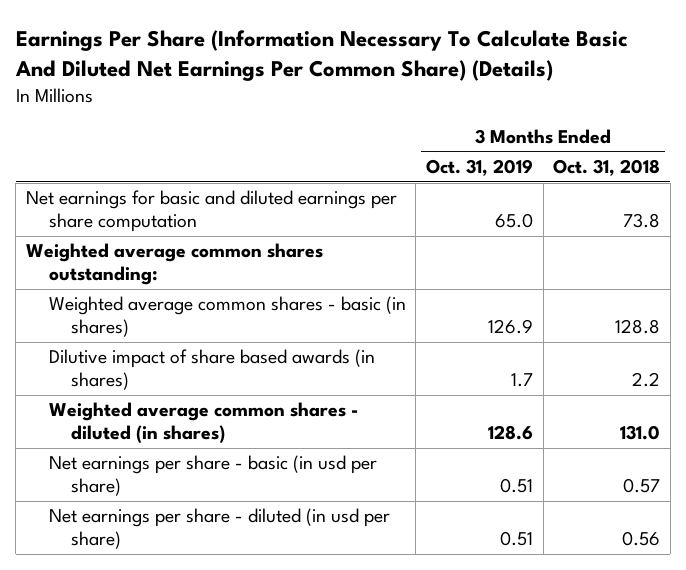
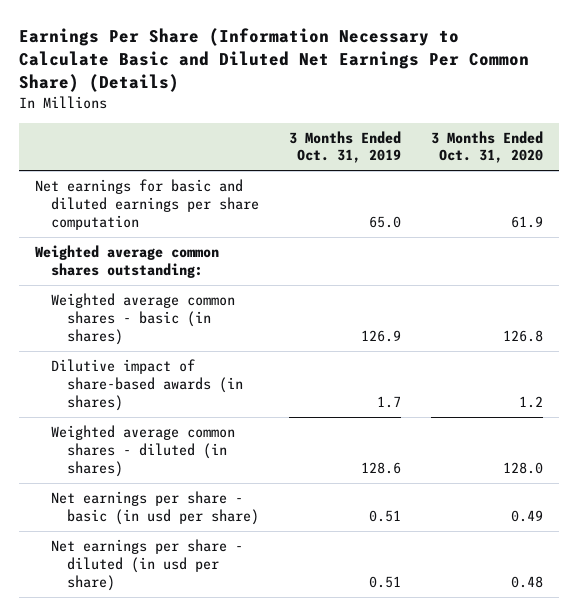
[14,30,628,82] Earnings Per Share (Information Necessary To Calculate Basic And Diluted Net Earnings Per Common Share) (Details) -> [19,28,530,92] Earnings Per Share (Information Necessary to Calculate Basic and Diluted Net Earnings Per Common Share) (Details)
[553,159,661,177] Oct. 31, 2018 -> none
none -> [431,130,544,164] 3 Months Ended Oct. 31, 2020
[48,349,375,391] Dilutive impact of share based awards (in shares) -> [50,358,243,411] Dilutive impact of share-based awards (in shares)

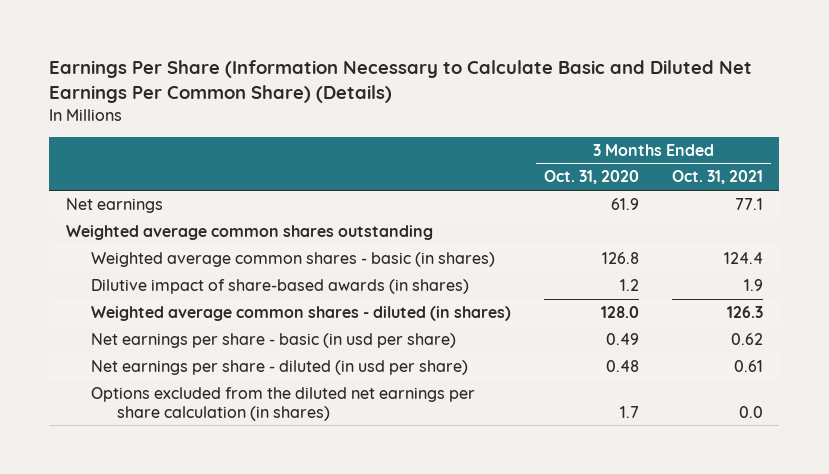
[289,130,402,164] 3 Months Ended Oct. 31, 2019 -> none
none -> [671,170,763,185] Oct. 31, 2021
[34,178,259,230] Net earnings for basic and diluted earnings per share computation -> [65,198,163,214] Net earnings
[34,244,219,278] Weighted average common shares outstanding: -> [65,225,433,241] Weighted average common shares outstanding
none -> [91,387,476,421] Options excluded from the diluted net earnings per share calculation (in shares)

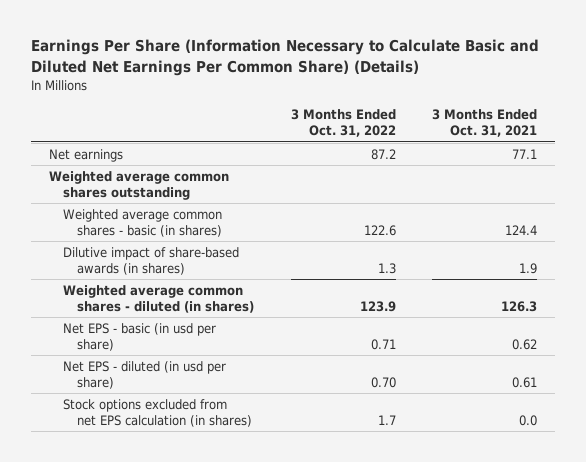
[544,170,640,185] Oct. 31, 2020 -> none
none -> [290,108,396,138] 3 Months Ended Oct. 31, 2022
[91,333,457,349] Net earnings per share - basic (in usd per share) -> [63,322,217,352] Net EPS - basic (in usd per share)
[91,360,469,376] Net earnings per share - diluted (in usd per share) -> [63,360,227,390] Net EPS - diluted (in usd per share)
[91,387,476,421] Options excluded from the diluted net earnings per share calculation (in shares) -> [63,398,253,428] Stock options excluded from net EPS calculation (in shares)

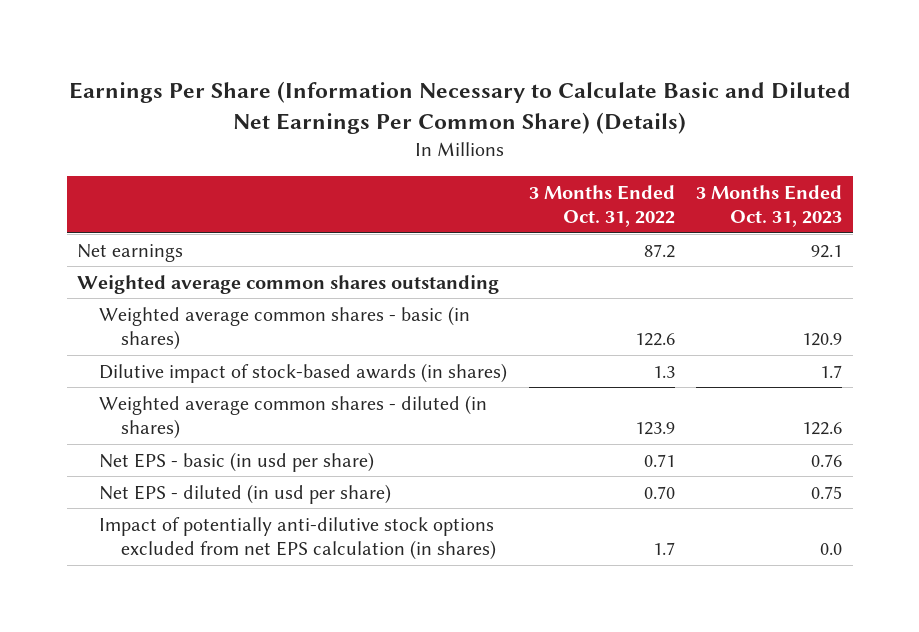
[432,108,538,138] 3 Months Ended Oct. 31, 2021 -> none
none -> [696,184,843,228] 3 Months Ended Oct. 31, 2023
[63,246,240,276] Dilutive impact of share-based awards (in shares) -> [99,362,508,383] Dilutive impact of stock-based awards (in shares)
[63,398,253,428] Stock options excluded from net EPS calculation (in shares) -> [99,516,496,561] Impact of potentially anti-dilutive stock options excluded from net EPS calculation (in shares)

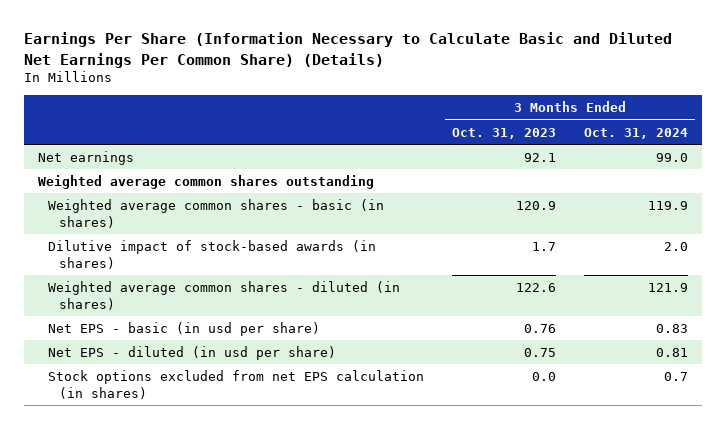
[528,184,675,228] 3 Months Ended Oct. 31, 2022 -> none
none -> [584,127,689,139] Oct. 31, 2024
[99,516,496,561] Impact of potentially anti-dilutive stock options excluded from net EPS calculation (in shares) -> [48,369,425,399] Stock options excluded from net EPS calculation (in shares)

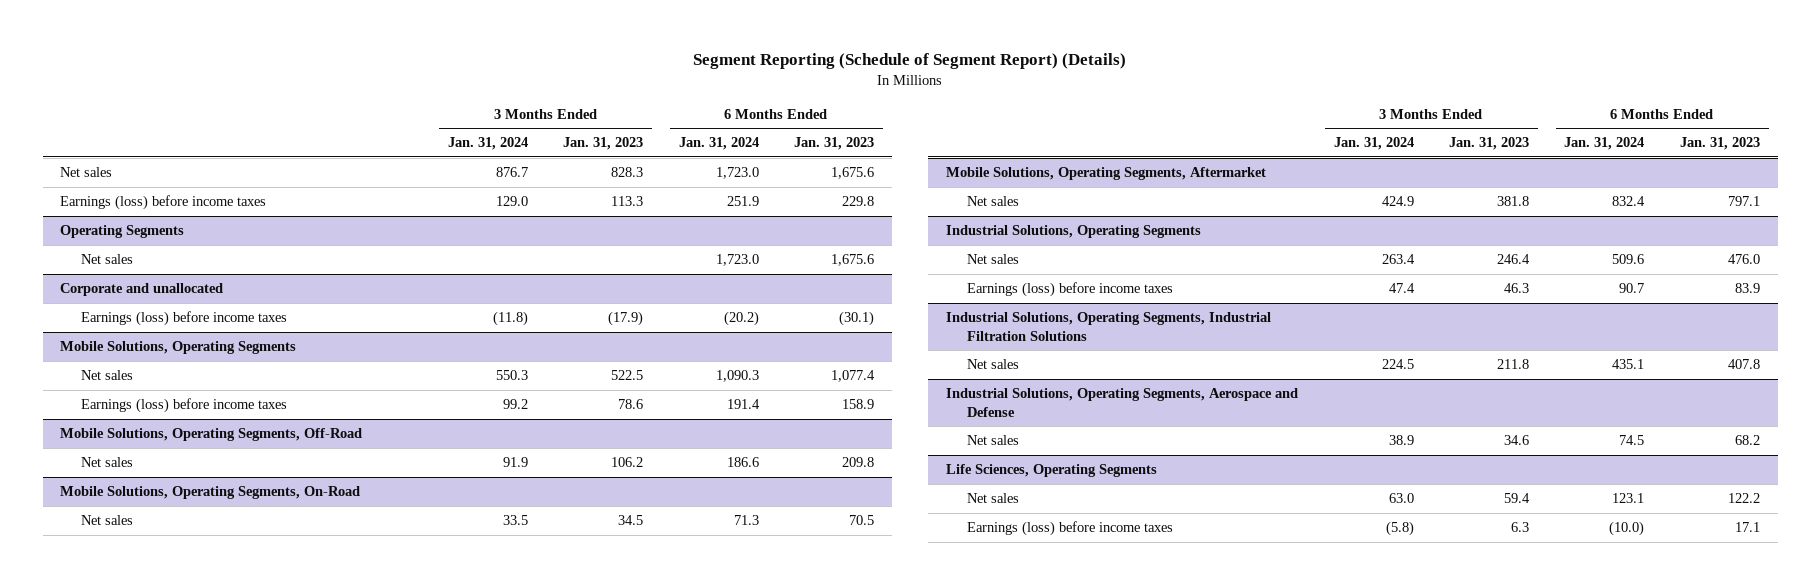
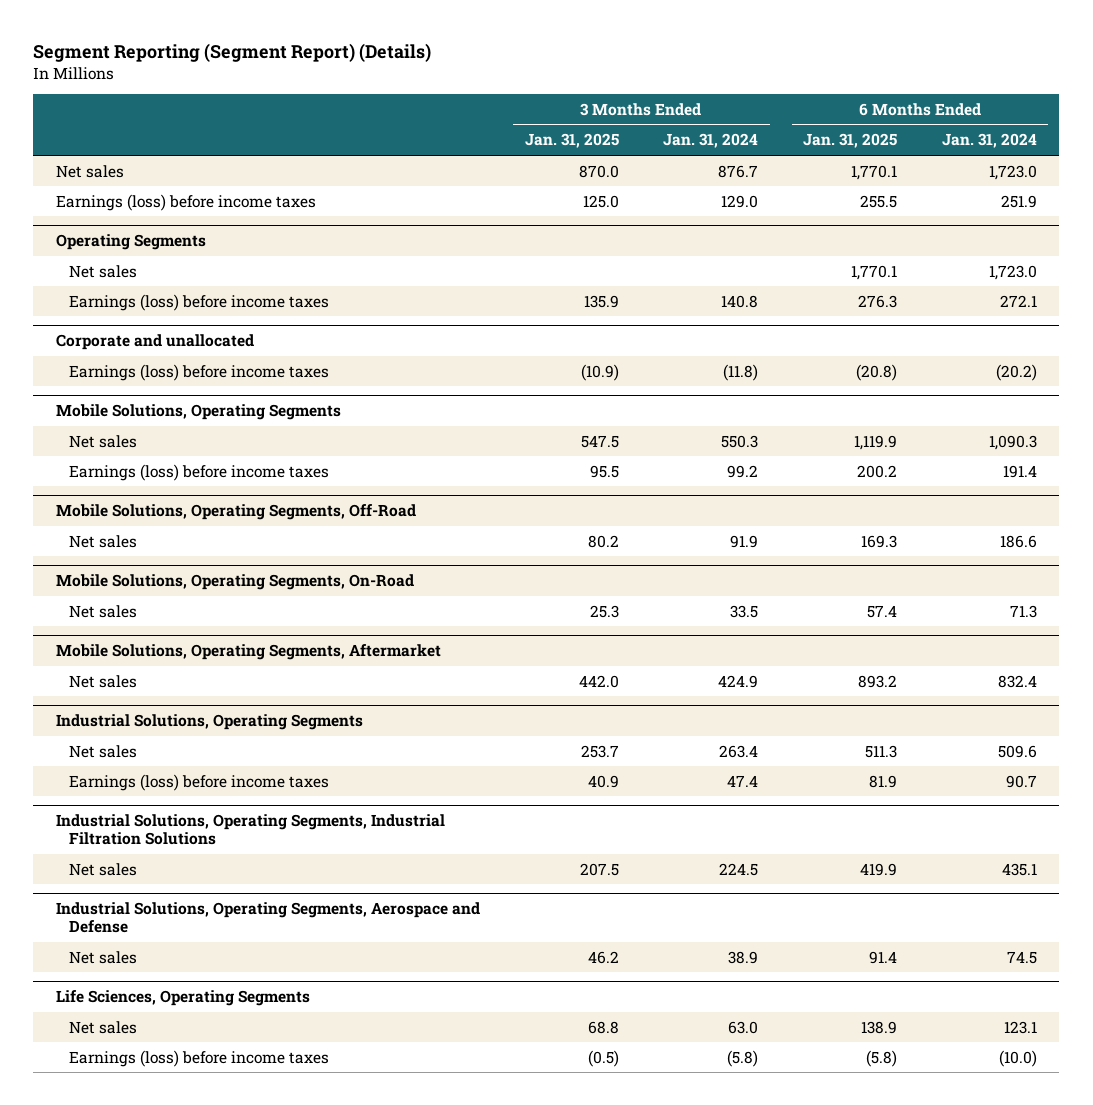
[693,53,1127,70] Segment Reporting (Schedule of Segment Report) (Details) -> [33,42,432,62] Segment Reporting (Segment Report) (Details)
[563,137,644,151] Jan. 31, 2023 -> none
[794,137,875,151] Jan. 31, 2023 -> none
none -> [524,133,619,149] Jan. 31, 2025
none -> [803,133,898,149] Jan. 31, 2025
none -> [68,293,329,311] Earnings (loss) before income taxes

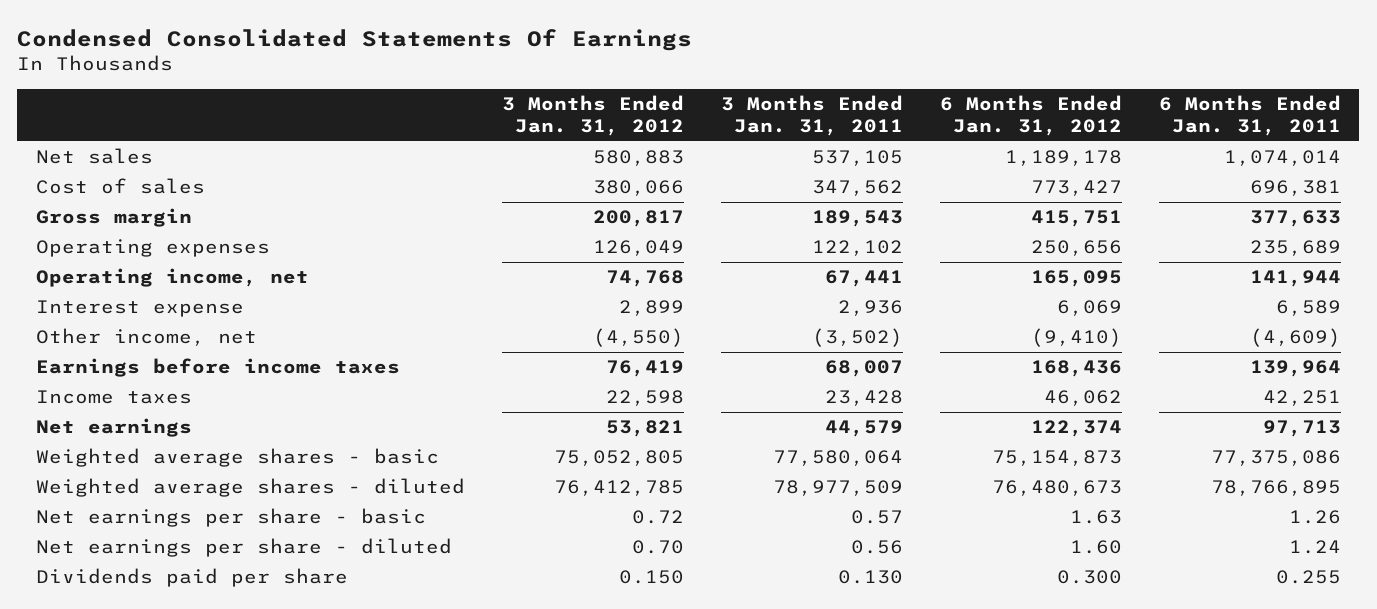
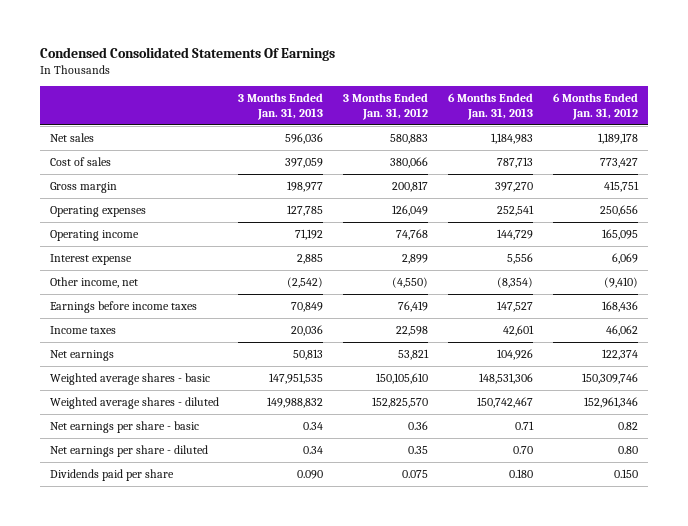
[720,94,903,137] 3 Months Ended Jan. 31, 2011 -> none
[1158,94,1341,137] 6 Months Ended Jan. 31, 2011 -> none
none -> [238,93,324,121] 3 Months Ended Jan. 31, 2013
none -> [448,93,534,121] 6 Months Ended Jan. 31, 2013
[35,268,309,288] Operating income, net -> [49,229,139,241] Operating income
[553,450,684,467] 75,052,805 -> [376,372,429,384] 150,105,610
[991,450,1122,467] 75,154,873 -> [582,372,639,384] 150,309,746
[553,480,684,497] 76,412,785 -> [372,396,429,408] 152,825,570
[991,480,1122,497] 76,480,673 -> [584,396,639,408] 152,961,346
[631,510,684,525] 0.72 -> [408,420,429,430] 0.36
[1069,510,1122,525] 1.63 -> [618,421,639,430] 0.82
[631,540,684,555] 0.70 -> [408,445,429,454] 0.35
[1069,540,1122,555] 1.60 -> [618,445,639,454] 0.80
[618,570,684,585] 0.150 -> [402,469,429,478] 0.075
[1056,570,1122,585] 0.300 -> [614,468,639,478] 0.150

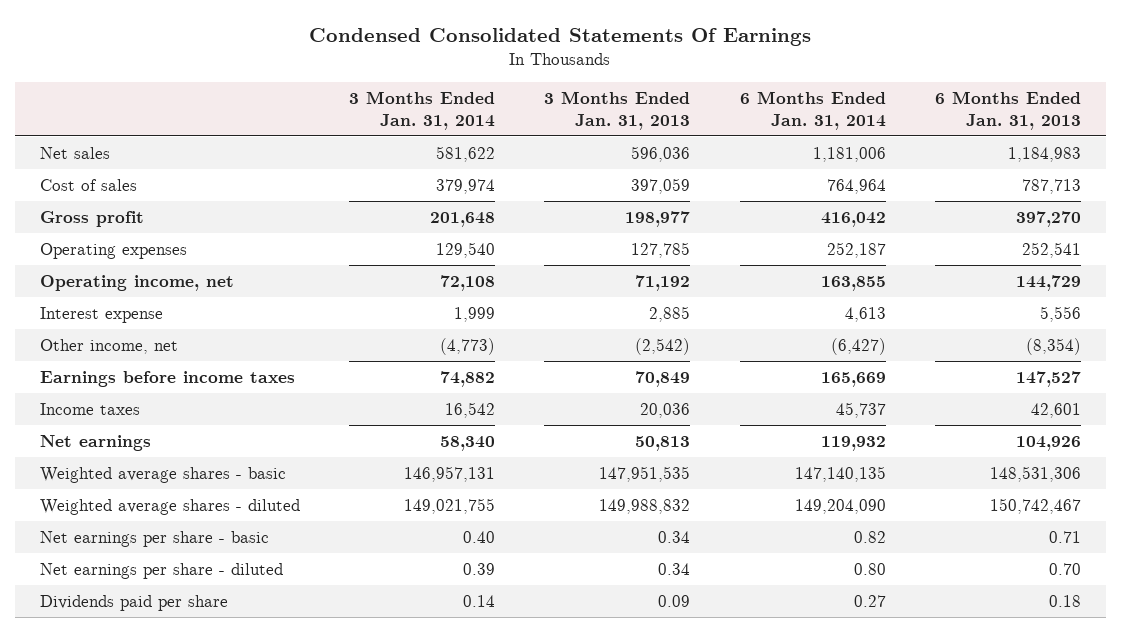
[343,93,429,121] 3 Months Ended Jan. 31, 2012 -> none
[553,93,639,121] 6 Months Ended Jan. 31, 2012 -> none
none -> [348,90,495,130] 3 Months Ended Jan. 31, 2014
none -> [739,90,886,130] 6 Months Ended Jan. 31, 2014
[49,181,117,193] Gross margin -> [39,210,144,227] Gross profit
[49,229,139,241] Operating income -> [39,274,234,291] Operating income, net
[297,469,324,479] 0.090 -> [658,594,691,607] 0.09
[509,468,534,478] 0.180 -> [1048,594,1081,607] 0.18

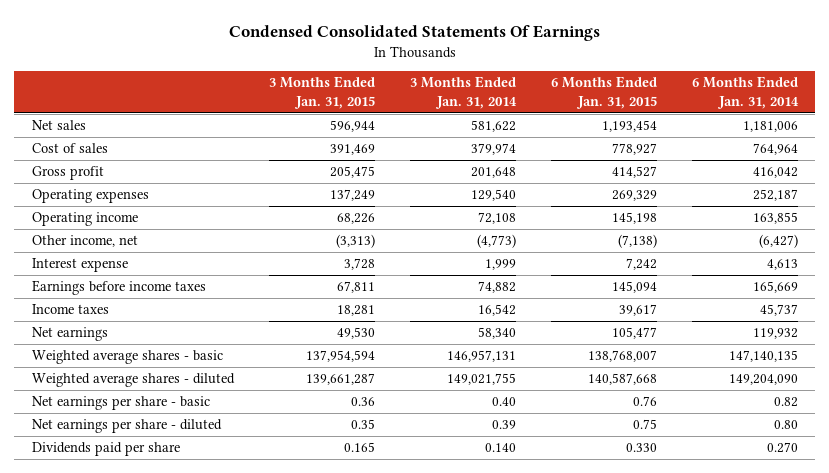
[544,90,691,130] 3 Months Ended Jan. 31, 2013 -> none
[934,90,1081,130] 6 Months Ended Jan. 31, 2013 -> none
none -> [268,76,375,110] 3 Months Ended Jan. 31, 2015
none -> [550,76,657,110] 6 Months Ended Jan. 31, 2015
[39,274,234,291] Operating income, net -> [31,212,138,227] Operating income
[39,306,163,323] Interest expense -> [31,258,128,273] Interest expense
[462,594,495,607] 0.14 -> [484,443,516,453] 0.140
[853,594,886,607] 0.27 -> [766,442,798,454] 0.270

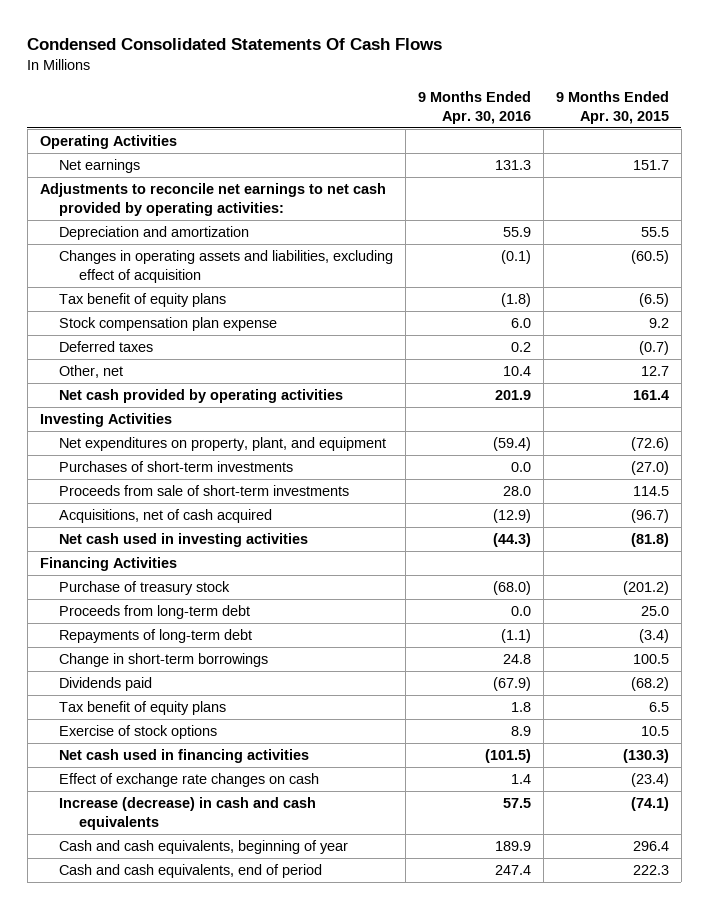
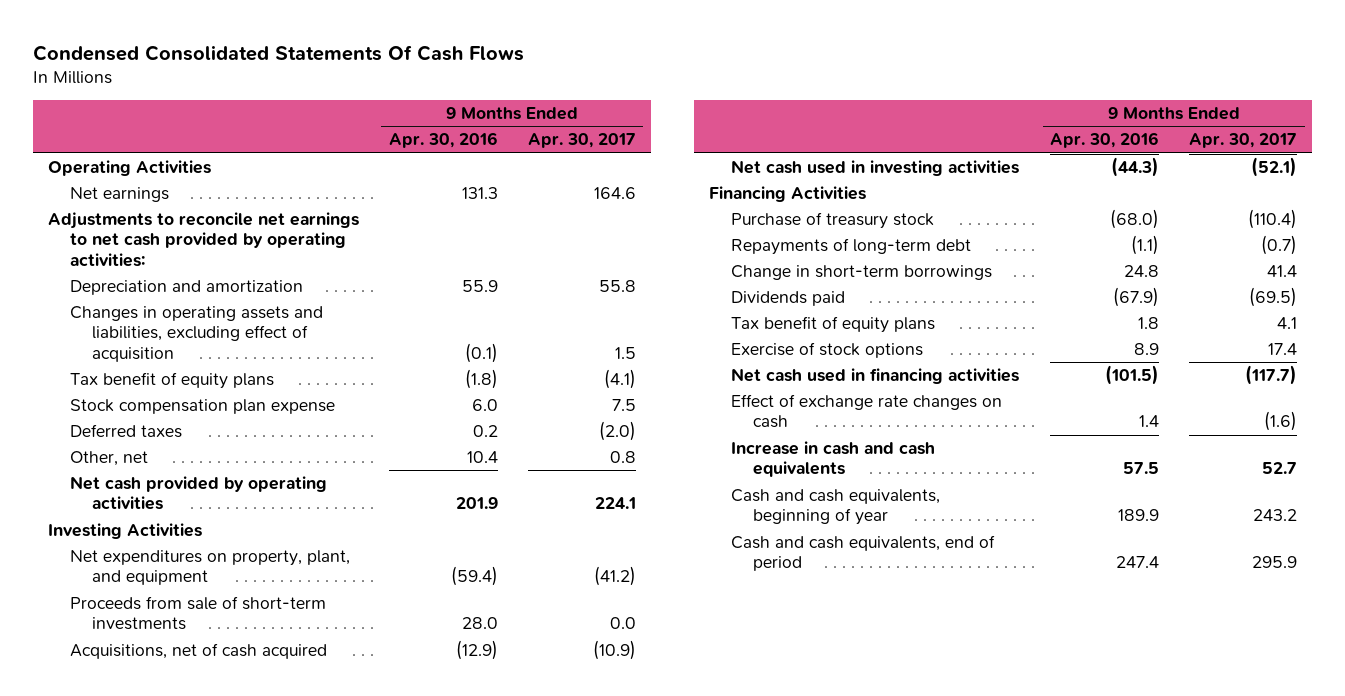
[555,90,669,124] 9 Months Ended Apr. 30, 2015 -> none
none -> [527,133,636,149] Apr. 30, 2017
[59,461,294,473] Purchases of short-term investments -> none
[59,605,251,620] Proceeds from long-term debt -> none
[59,797,317,831] Increase (decrease) in cash and cash equivalents -> [731,441,936,478] Increase in cash and cash equivalents

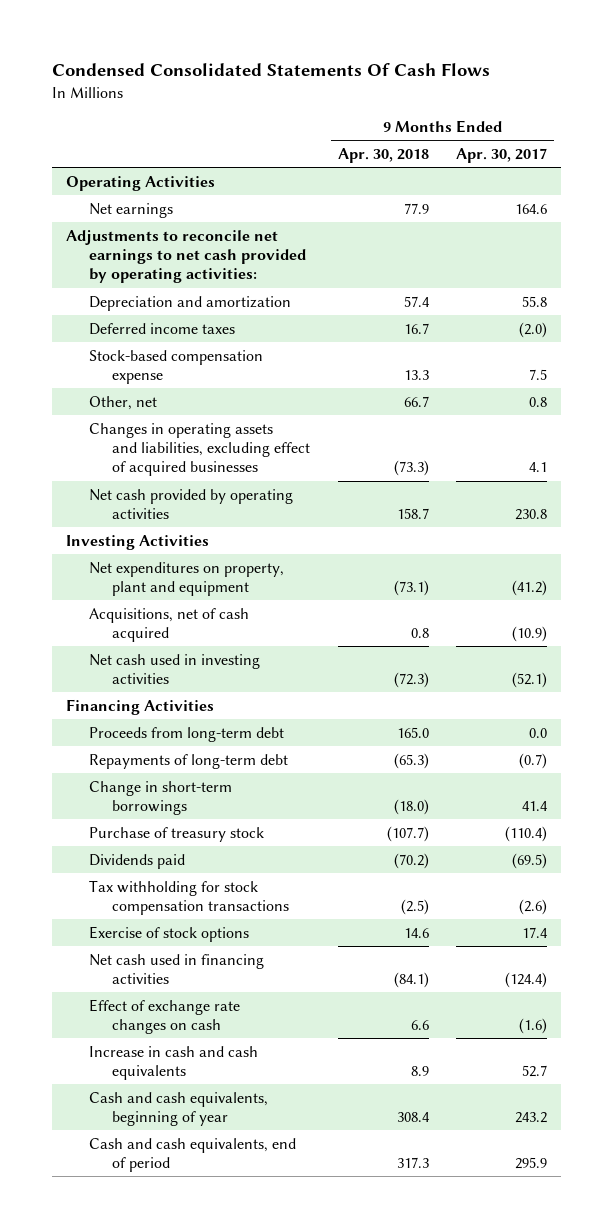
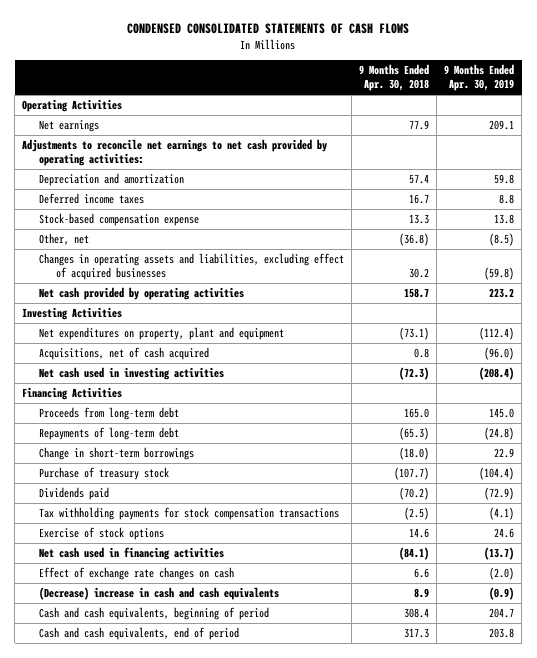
[51,63,490,77] Condensed Consolidated Statements Of Cash Flows -> [127,22,410,34] CONDENSED CONSOLIDATED STATEMENTS OF CASH FLOWS
[456,148,548,164] Apr. 30, 2017 -> none
none -> [444,64,515,92] 9 Months Ended Apr. 30, 2019
[403,395,429,407] 66.7 -> [399,233,430,247] (36.8)
[393,460,429,477] (73.3) -> [409,268,430,279] 30.2
[88,879,289,915] Tax withholding for stock compensation transactions -> [38,507,339,521] Tax withholding payments for stock compensation transactions
[88,1045,258,1080] Increase in cash and cash equivalents -> [38,587,279,601] (Decrease) increase in cash and cash equivalents
[88,1091,268,1126] Cash and cash equivalents, beginning of year -> [38,607,269,621] Cash and cash equivalents, beginning of period

